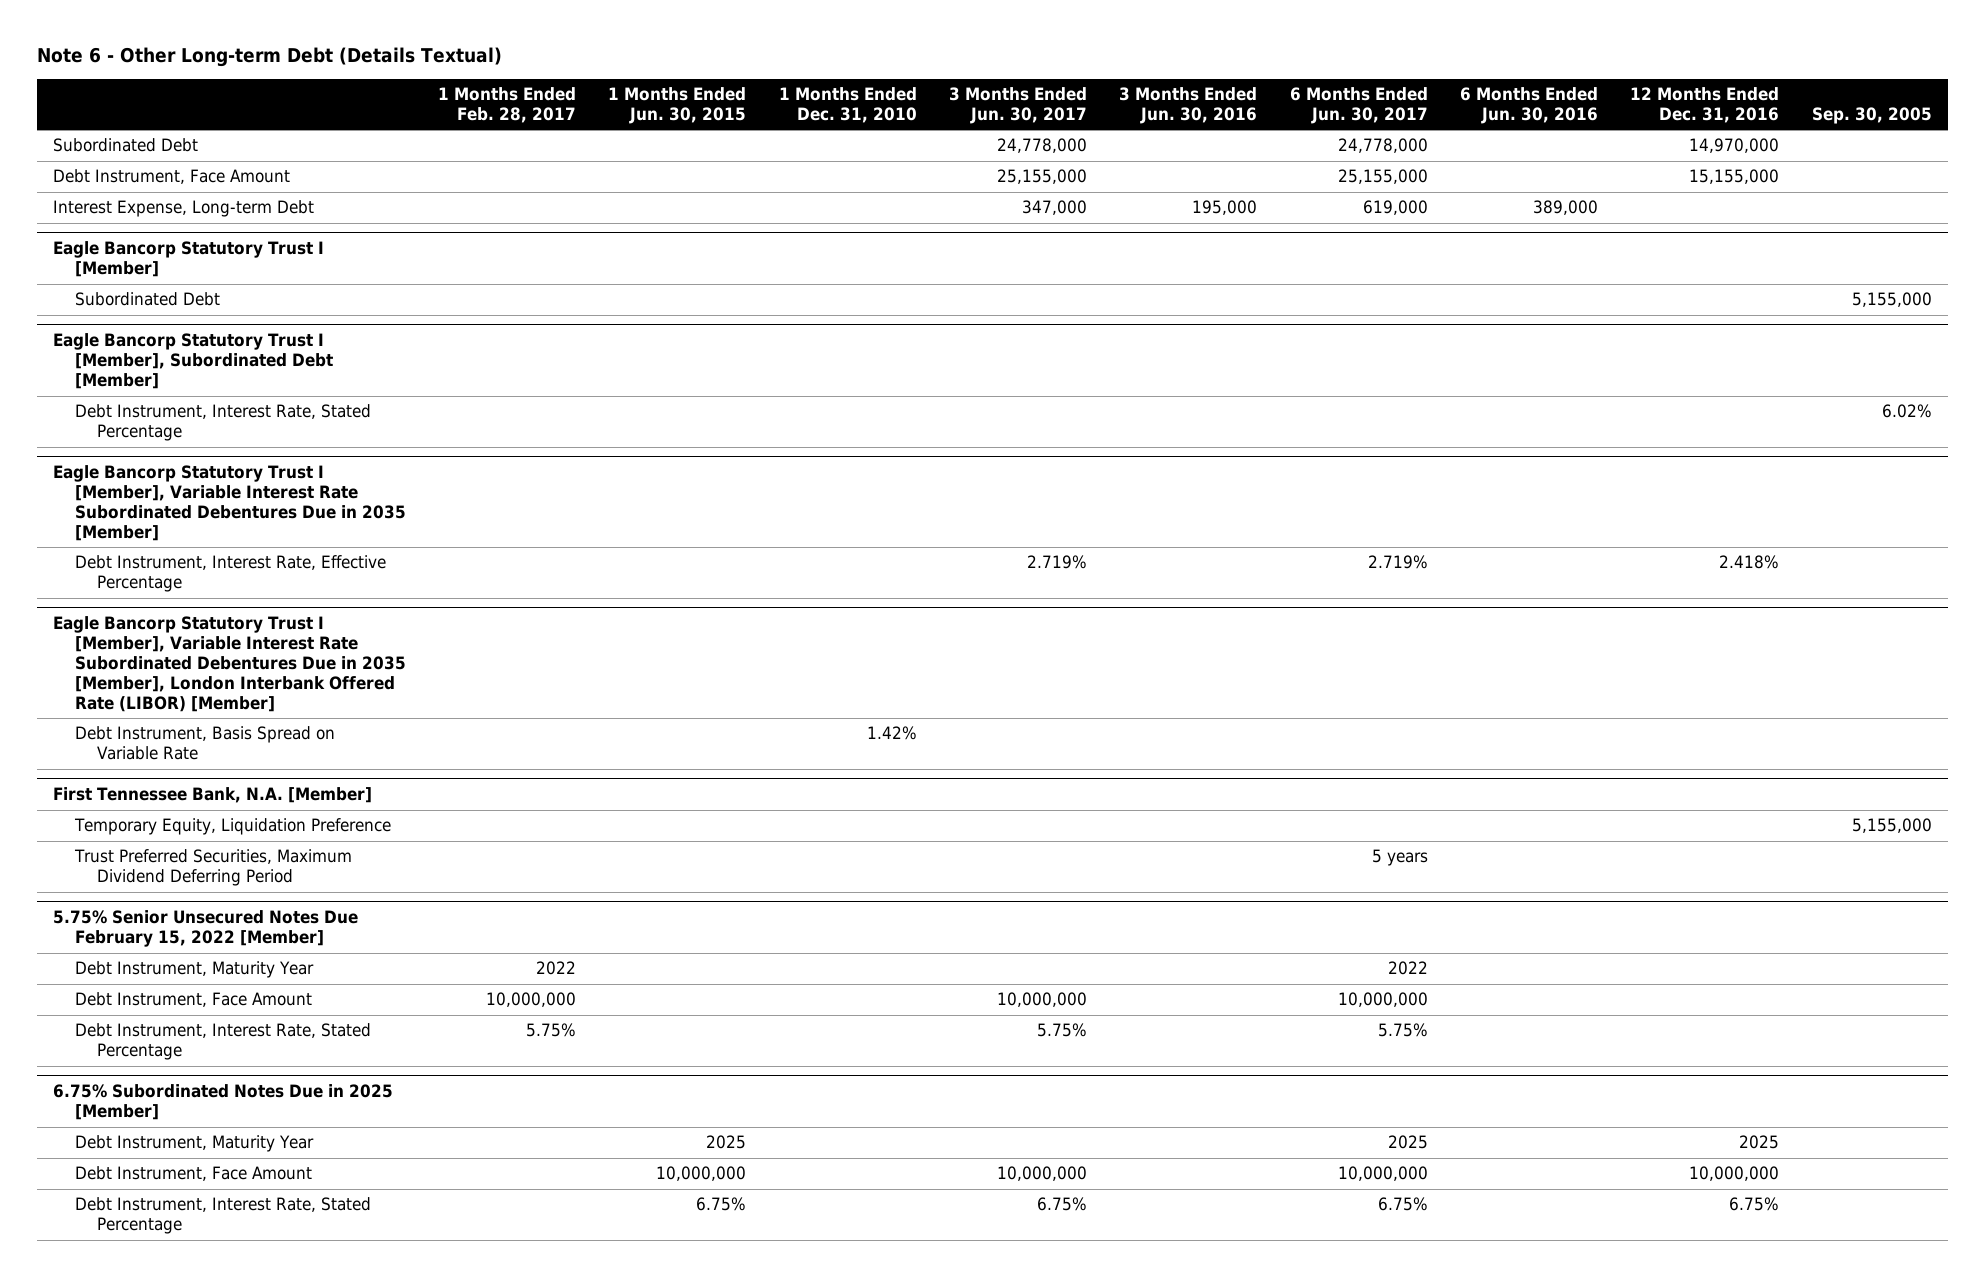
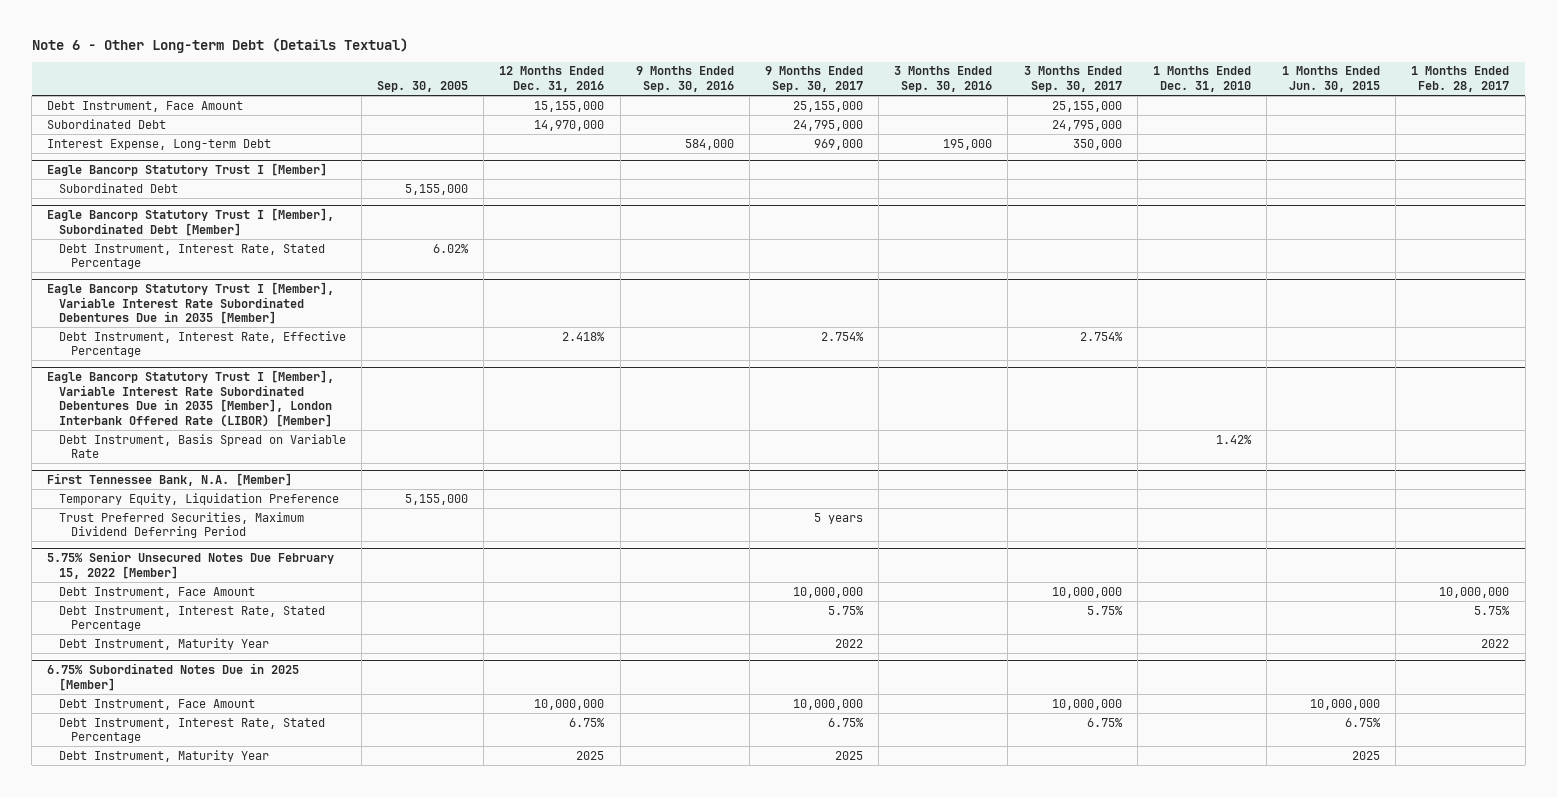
[948,87,1087,125] 3 Months Ended Jun. 30, 2017 -> none
[1119,87,1258,125] 3 Months Ended Jun. 30, 2016 -> none
[1289,87,1428,125] 6 Months Ended Jun. 30, 2017 -> none
[1459,87,1598,125] 6 Months Ended Jun. 30, 2016 -> none
none -> [635,66,734,92] 9 Months Ended Sep. 30, 2016
none -> [765,66,864,92] 9 Months Ended Sep. 30, 2017
none -> [894,66,993,92] 3 Months Ended Sep. 30, 2016
none -> [1023,66,1122,92] 3 Months Ended Sep. 30, 2017
[52,138,198,153] Subordinated Debt -> [47,118,167,129] Subordinated Debt
[74,961,314,979] Debt Instrument, Maturity Year -> [58,637,269,650] Debt Instrument, Maturity Year
[74,1135,314,1153] Debt Instrument, Maturity Year -> [58,749,269,762] Debt Instrument, Maturity Year

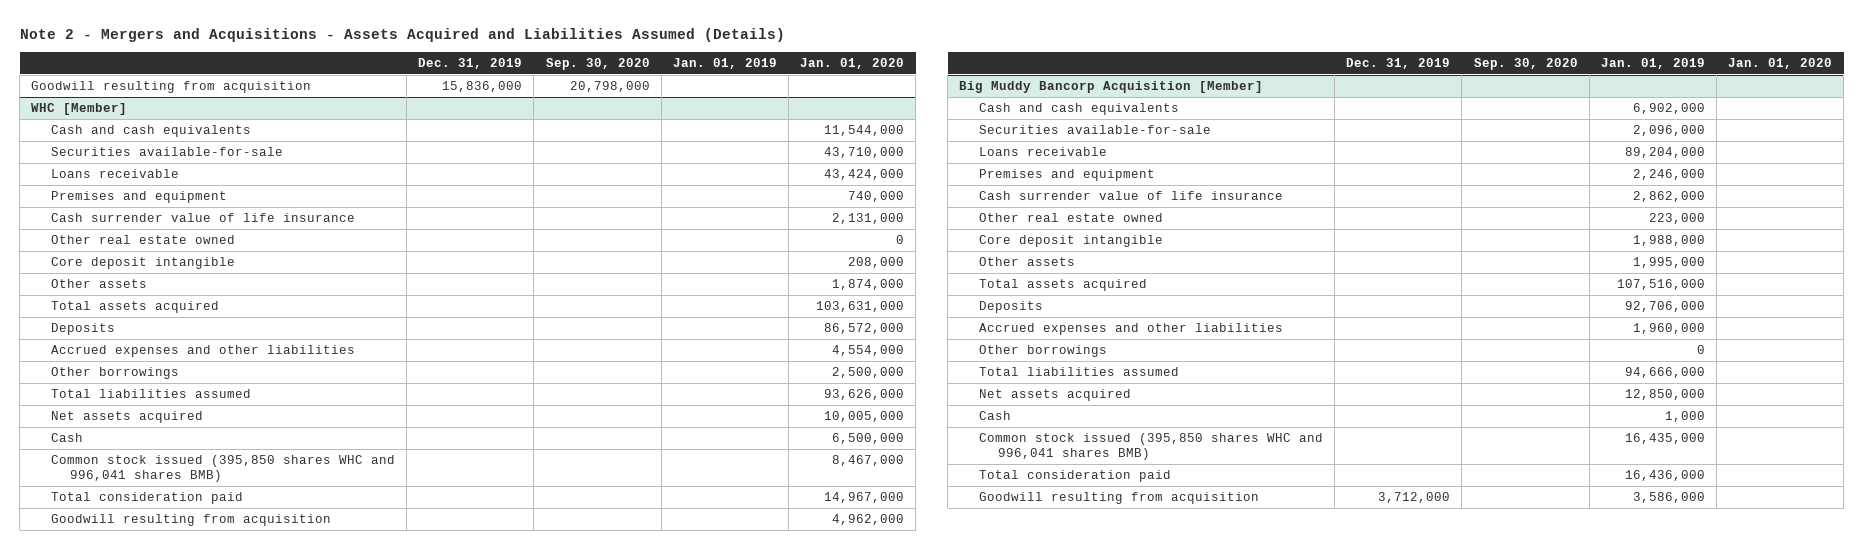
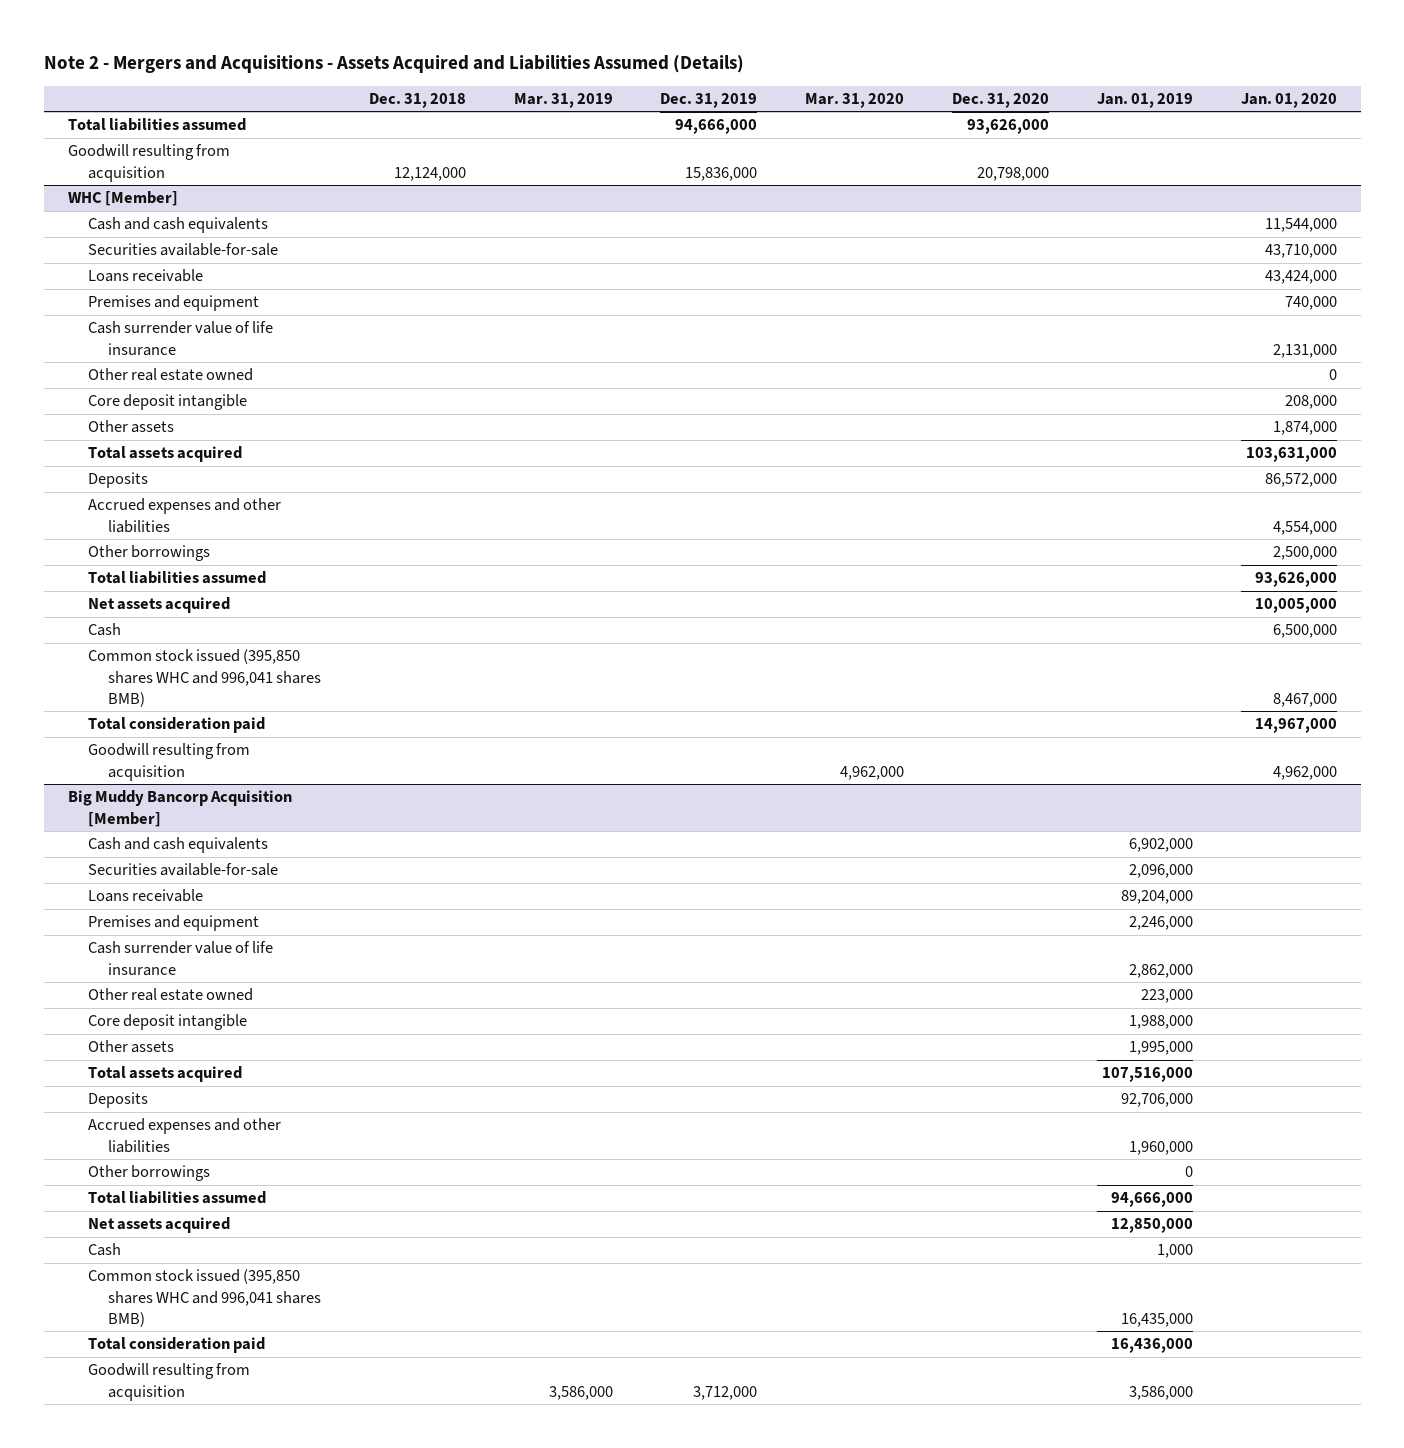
[545,57,650,70] Sep. 30, 2020 -> none
none -> [368,93,466,109] Dec. 31, 2018
none -> [513,93,613,109] Mar. 31, 2019
none -> [805,93,905,109] Mar. 31, 2020
none -> [952,93,1050,109] Dec. 31, 2020
none -> [67,118,246,132] Total liabilities assumed

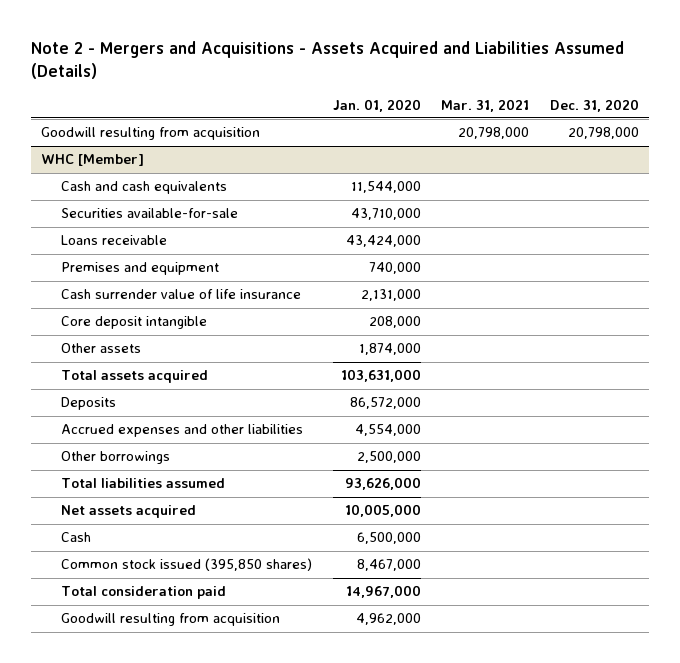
[368,93,466,109] Dec. 31, 2018 -> none
[513,93,613,109] Mar. 31, 2019 -> none
[660,93,758,109] Dec. 31, 2019 -> none
[805,93,905,109] Mar. 31, 2020 -> none
[1096,93,1193,109] Jan. 01, 2019 -> none
none -> [441,98,530,112] Mar. 31, 2021
[67,118,246,132] Total liabilities assumed -> none
[87,368,253,382] Other real estate owned -> none
[87,649,322,707] Common stock issued (395,850 shares WHC and 996,041 shares BMB) -> [61,558,313,572] Common stock issued (395,850 shares)
[67,790,292,827] Big Muddy Bancorp Acquisition [Member] -> none
[87,837,268,854] Cash and cash equivalents -> none
[87,863,278,877] Securities available-for-sale -> none
[87,889,203,903] Loans receivable -> none
[87,915,259,932] Premises and equipment -> none
[87,941,273,976] Cash surrender value of life insurance -> none
[87,988,253,1002] Other real estate owned -> none
[87,1014,247,1031] Core deposit intangible -> none
[87,1040,174,1054] Other assets -> none
[87,1066,242,1083] Total assets acquired -> none
[87,1092,148,1109] Deposits -> none
[87,1118,281,1153] Accrued expenses and other liabilities -> none
[87,1165,210,1182] Other borrowings -> none
[87,1191,266,1205] Total liabilities assumed -> none
[87,1217,230,1234] Net assets acquired -> none
[87,1243,121,1257] Cash -> none
[87,1269,322,1327] Common stock issued (395,850 shares WHC and 996,041 shares BMB) -> none
[87,1337,265,1354] Total consideration paid -> none
[87,1363,250,1401] Goodwill resulting from acquisition -> none

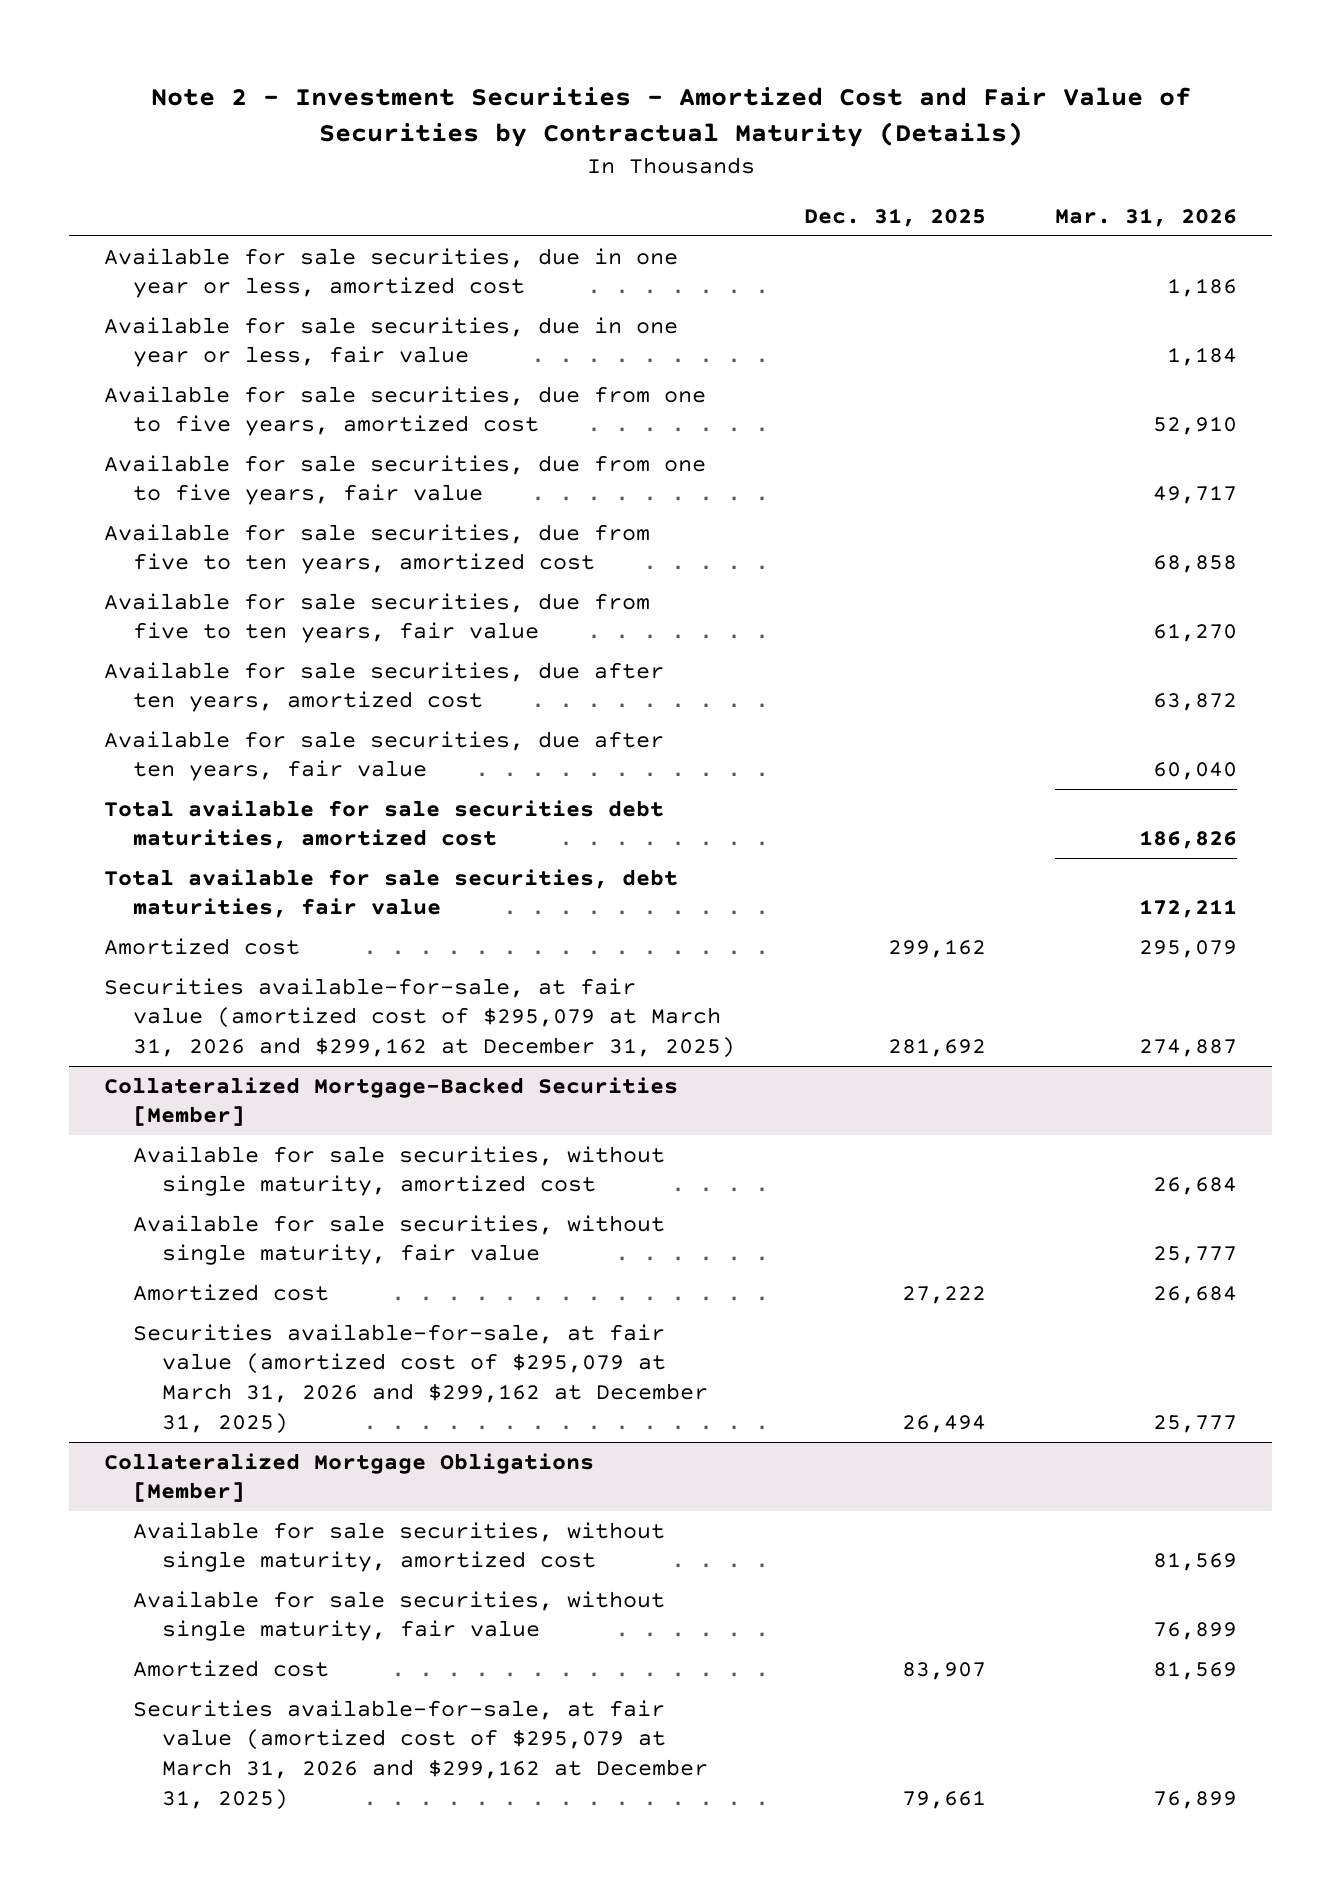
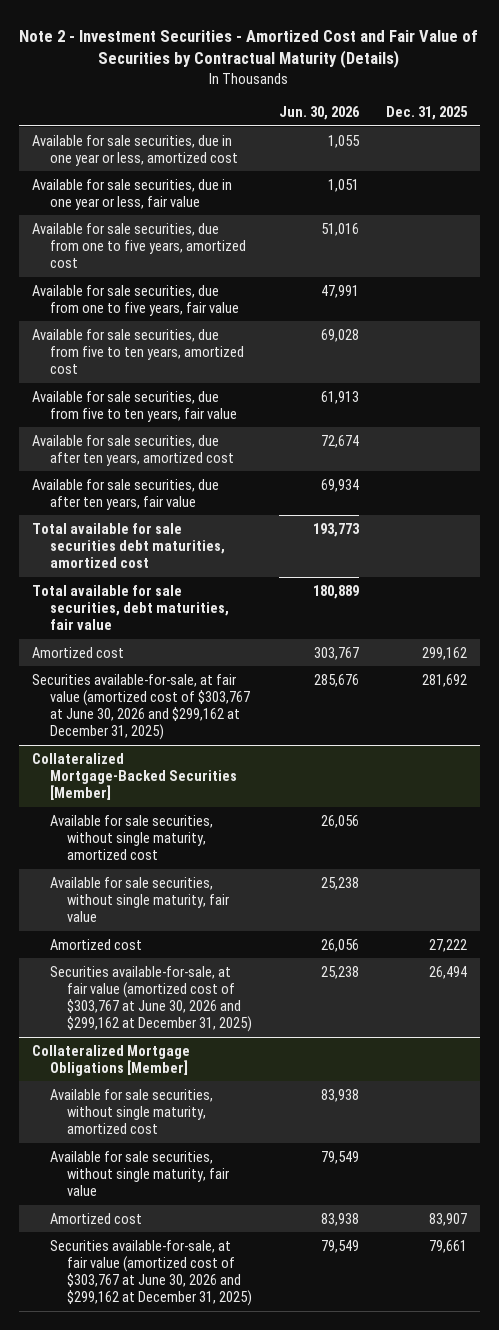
[1055,207,1238,227] Mar. 31, 2026 -> none
none -> [279,106,361,121] Jun. 30, 2026
[103,977,735,1059] Securities available-for-sale, at fair value (amortized cost of $295,079 at March 31, 2026 and $299,162 at December 31, 2025) -> [32,673,250,741] Securities available-for-sale, at fair value (amortized cost of $303,767 at June 30, 2026 and $299,162 at December 31, 2025)
[132,1323,708,1435] Securities available-for-sale, at fair value (amortized cost of $295,079 at March 31, 2026 and $299,162 at December 31, 2025) -> [49,965,253,1033] Securities available-for-sale, at fair value (amortized cost of $303,767 at June 30, 2026 and $299,162 at December 31, 2025)
[132,1699,708,1811] Securities available-for-sale, at fair value (amortized cost of $295,079 at March 31, 2026 and $299,162 at December 31, 2025) -> [49,1239,253,1307] Securities available-for-sale, at fair value (amortized cost of $303,767 at June 30, 2026 and $299,162 at December 31, 2025)

